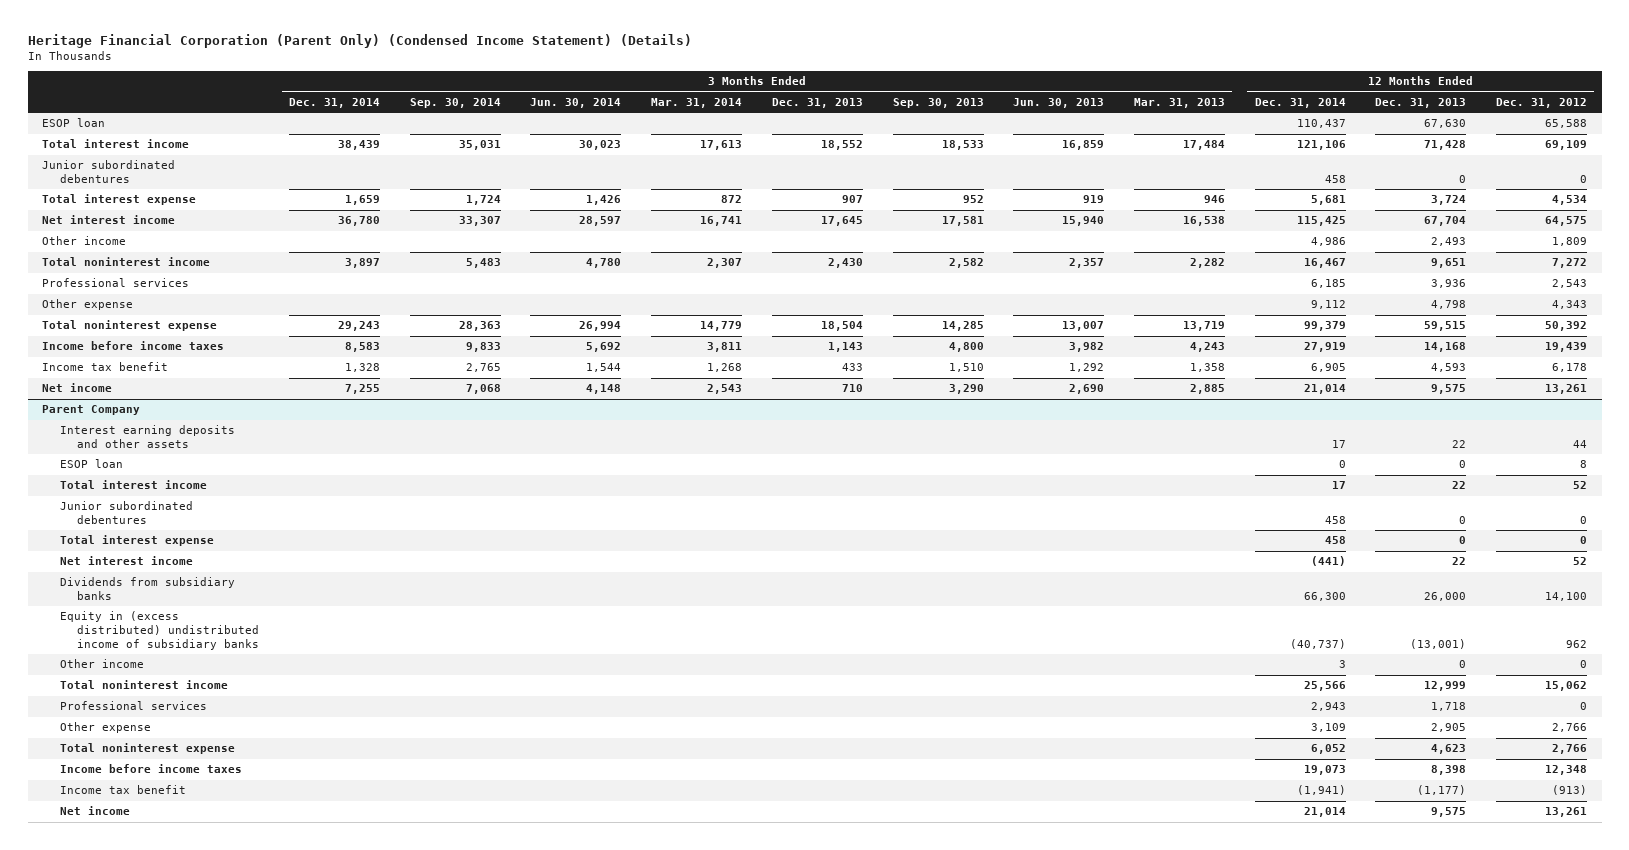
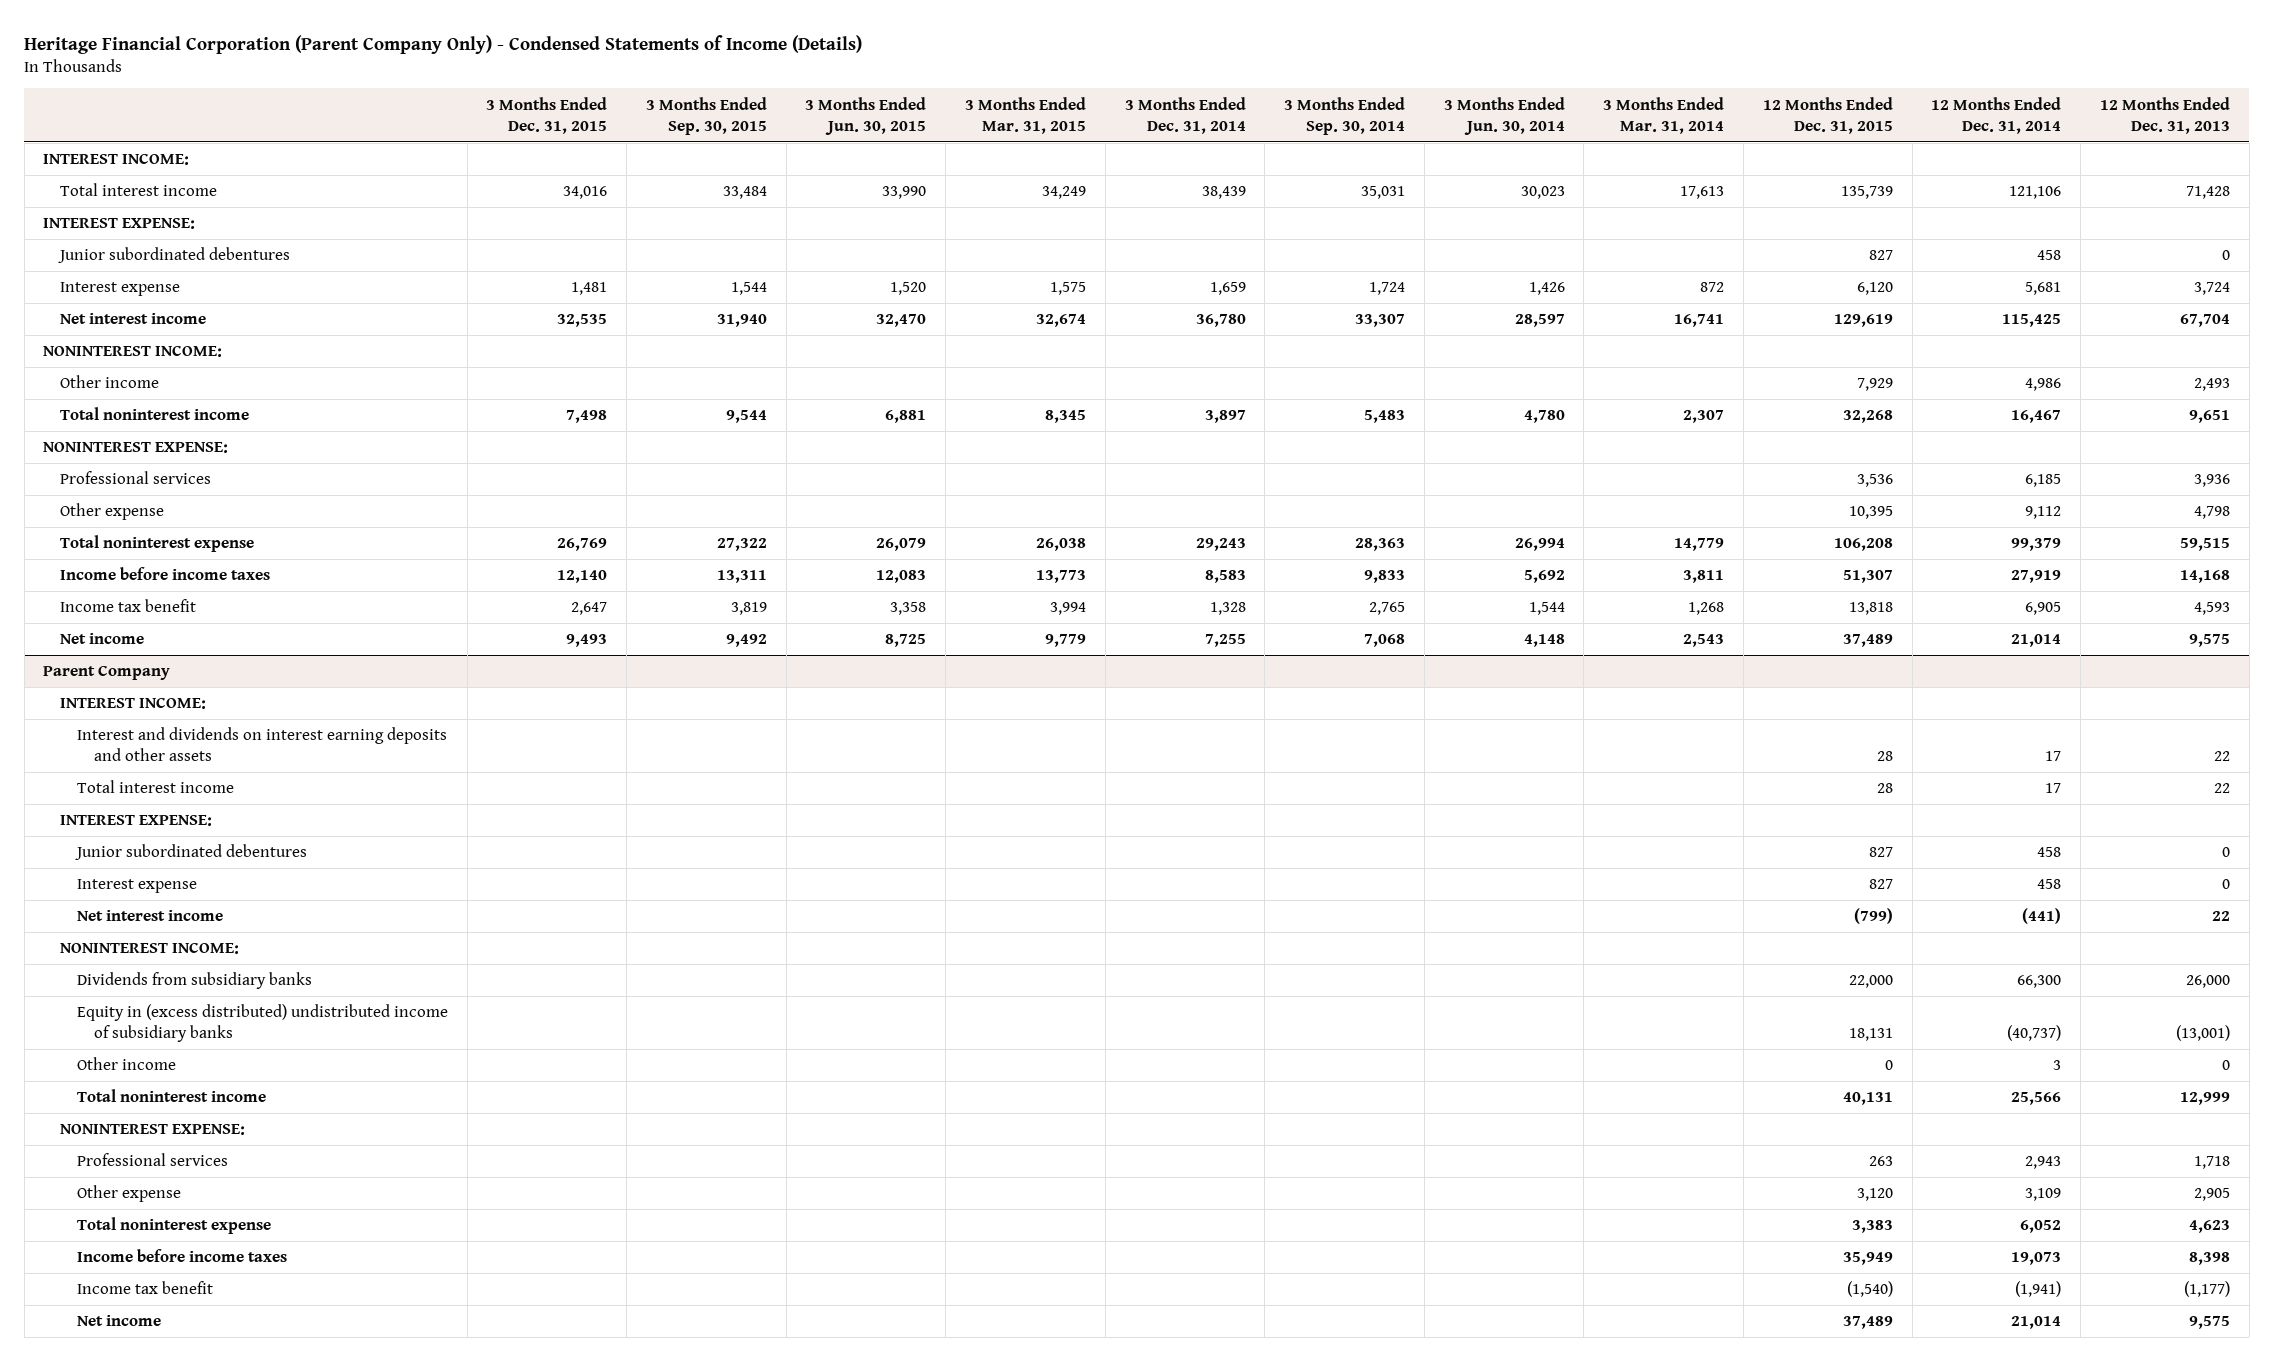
[27,33,692,48] Heritage Financial Corporation (Parent Only) (Condensed Income Statement) (Details) -> [24,34,863,54] Heritage Financial Corporation (Parent Company Only) - Condensed Statements of Income (Details)
[771,97,863,108] Dec. 31, 2013 -> none
[892,97,984,108] Sep. 30, 2013 -> none
[1013,97,1105,108] Jun. 30, 2013 -> none
[1133,97,1225,108] Mar. 31, 2013 -> none
[1495,97,1587,108] Dec. 31, 2012 -> none
none -> [486,96,608,134] 3 Months Ended Dec. 31, 2015
none -> [645,96,767,135] 3 Months Ended Sep. 30, 2015
none -> [805,96,927,135] 3 Months Ended Jun. 30, 2015
none -> [965,96,1087,134] 3 Months Ended Mar. 31, 2015
none -> [1762,96,1893,134] 12 Months Ended Dec. 31, 2015
[42,118,106,128] ESOP loan -> none
none -> [43,153,190,166] INTEREST INCOME:
none -> [43,218,196,230] INTEREST EXPENSE:
[42,194,197,206] Total interest expense -> [60,282,181,297] Interest expense
none -> [43,345,223,358] NONINTEREST INCOME:
none -> [43,442,229,454] NONINTEREST EXPENSE:
[59,459,123,469] ESOP loan -> none
none -> [60,697,207,710] INTEREST INCOME:
[59,425,235,449] Interest earning deposits and other assets -> [76,727,447,762] Interest and dividends on interest earning deposits and other assets
none -> [60,815,213,827] INTEREST EXPENSE:
[59,535,214,547] Total interest expense -> [76,879,197,894] Interest expense
none -> [60,942,240,955] NONINTEREST INCOME:
none -> [60,1124,246,1136] NONINTEREST EXPENSE:

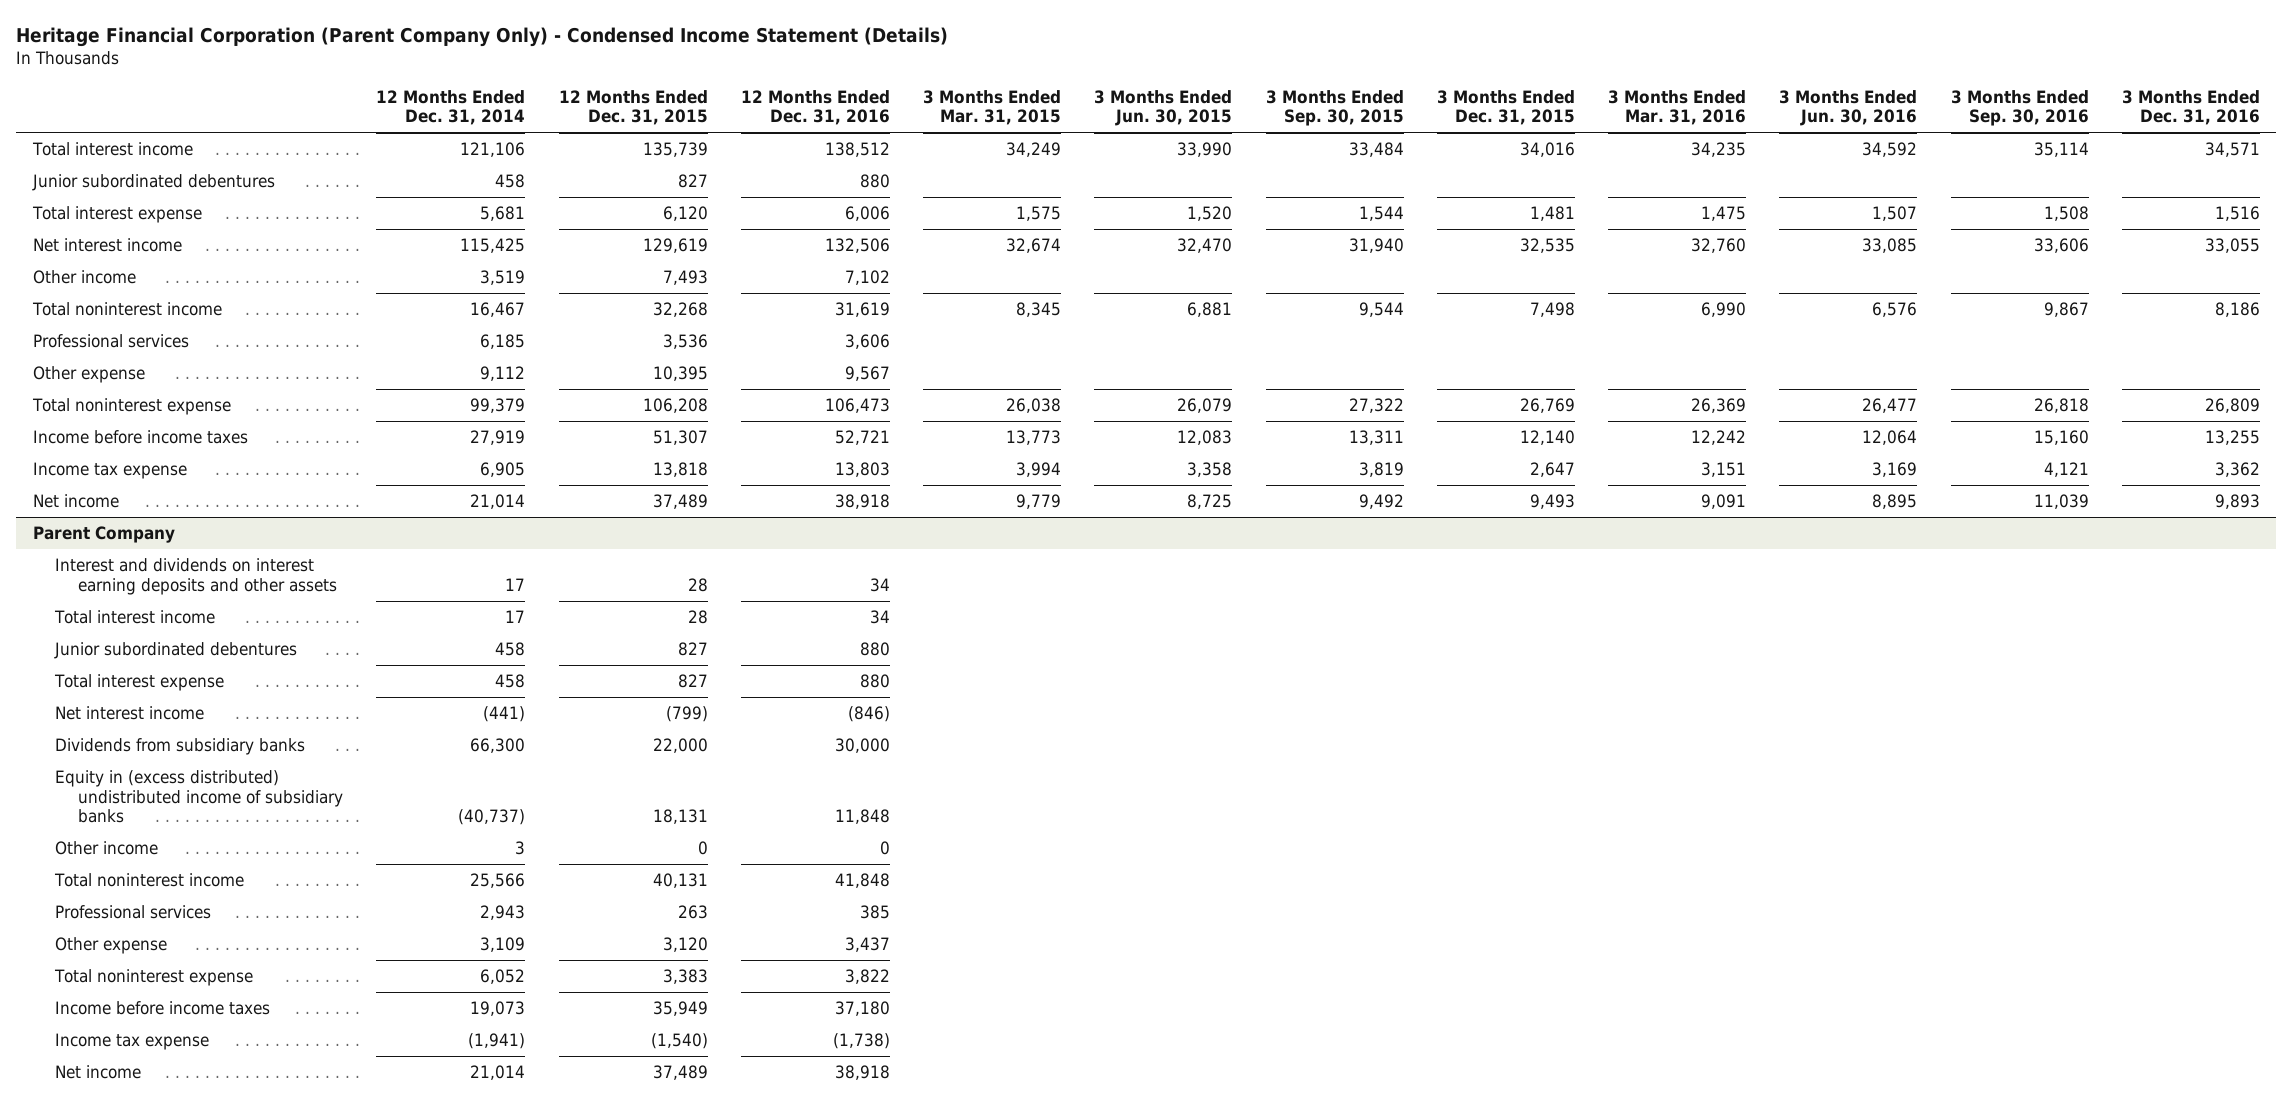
[24,34,863,54] Heritage Financial Corporation (Parent Company Only) - Condensed Statements of Income (Details) -> [15,26,948,47] Heritage Financial Corporation (Parent Company Only) - Condensed Income Statement (Details)
[1124,96,1246,134] 3 Months Ended Dec. 31, 2014 -> none
[1284,96,1406,135] 3 Months Ended Sep. 30, 2014 -> none
[1443,96,1565,135] 3 Months Ended Jun. 30, 2014 -> none
[1603,96,1725,134] 3 Months Ended Mar. 31, 2014 -> none
[2099,96,2230,134] 12 Months Ended Dec. 31, 2013 -> none
none -> [740,89,890,126] 12 Months Ended Dec. 31, 2016
none -> [1608,89,1747,126] 3 Months Ended Mar. 31, 2016
none -> [1779,89,1918,127] 3 Months Ended Jun. 30, 2016
none -> [1950,89,2089,127] 3 Months Ended Sep. 30, 2016
none -> [2121,89,2260,126] 3 Months Ended Dec. 31, 2016
[43,153,190,166] INTEREST INCOME: -> none
[43,218,196,230] INTEREST EXPENSE: -> none
[60,282,181,297] Interest expense -> [31,206,202,224] Total interest expense
[43,345,223,358] NONINTEREST INCOME: -> none
[1856,378,1893,392] 7,929 -> [662,270,708,286] 7,493
[2025,378,2062,392] 4,986 -> [480,270,526,286] 3,519
[43,442,229,454] NONINTEREST EXPENSE: -> none
[60,599,197,613] Income tax benefit -> [32,462,187,480] Income tax expense
[60,697,207,710] INTEREST INCOME: -> none
[60,815,213,827] INTEREST EXPENSE: -> none
[76,879,197,894] Interest expense -> [54,674,225,692] Total interest expense
[60,942,240,955] NONINTEREST INCOME: -> none
[60,1124,246,1136] NONINTEREST EXPENSE: -> none
[76,1281,213,1295] Income tax benefit -> [55,1033,210,1051] Income tax expense

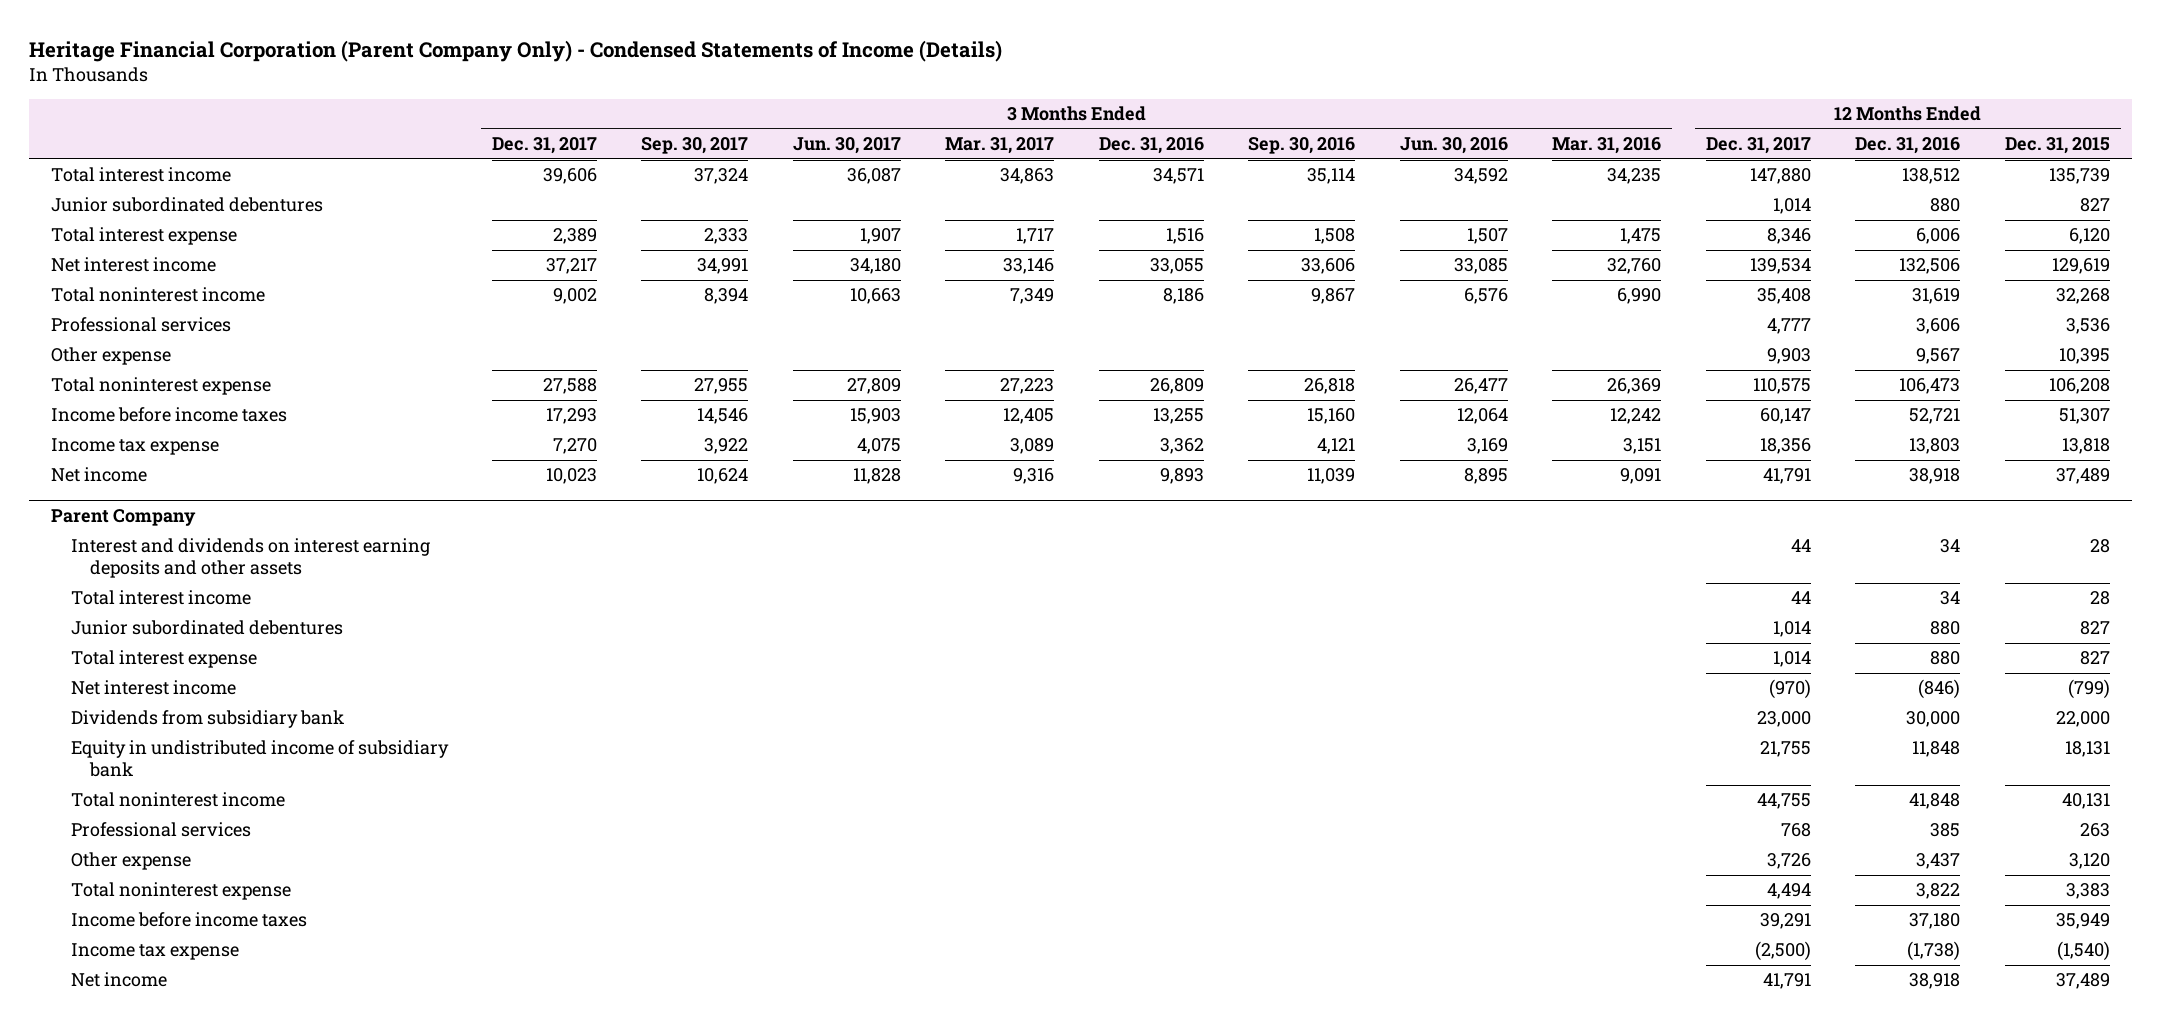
[15,26,948,47] Heritage Financial Corporation (Parent Company Only) - Condensed Income Statement (Details) -> [29,39,1003,62] Heritage Financial Corporation (Parent Company Only) - Condensed Statements of Income (Details)
[376,89,526,126] 12 Months Ended Dec. 31, 2014 -> none
[923,89,1062,126] 3 Months Ended Mar. 31, 2015 -> none
[1094,89,1233,127] 3 Months Ended Jun. 30, 2015 -> none
[1265,89,1404,127] 3 Months Ended Sep. 30, 2015 -> none
[1436,89,1575,126] 3 Months Ended Dec. 31, 2015 -> none
none -> [491,137,597,155] Dec. 31, 2017
none -> [641,137,749,155] Sep. 30, 2017
none -> [792,137,901,155] Jun. 30, 2017
none -> [945,137,1055,155] Mar. 31, 2017
none -> [1705,137,1811,155] Dec. 31, 2017
[32,270,136,285] Other income -> none
[55,841,159,856] Other income -> none
[55,738,306,756] Dividends from subsidiary banks -> [70,710,344,729] Dividends from subsidiary bank
[55,770,344,824] Equity in (excess distributed) undistributed income of subsidiary banks -> [70,740,449,778] Equity in undistributed income of subsidiary bank

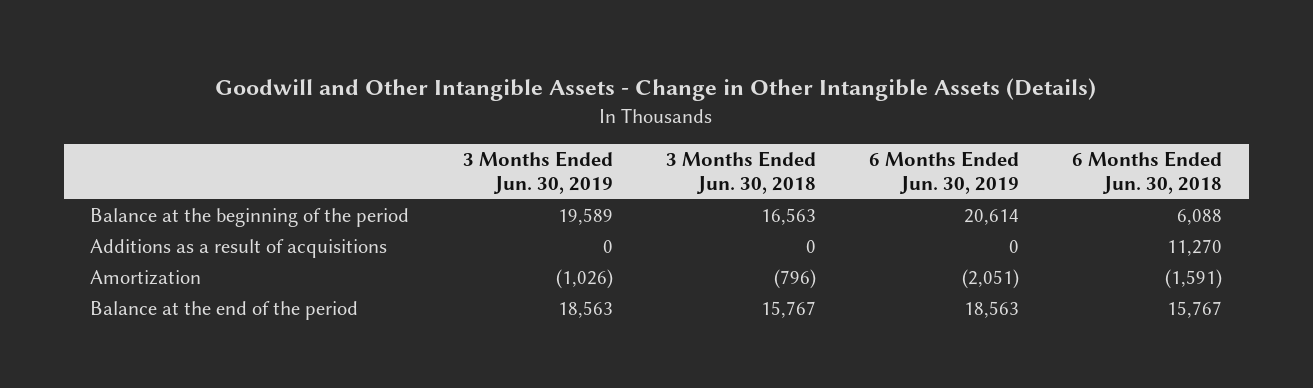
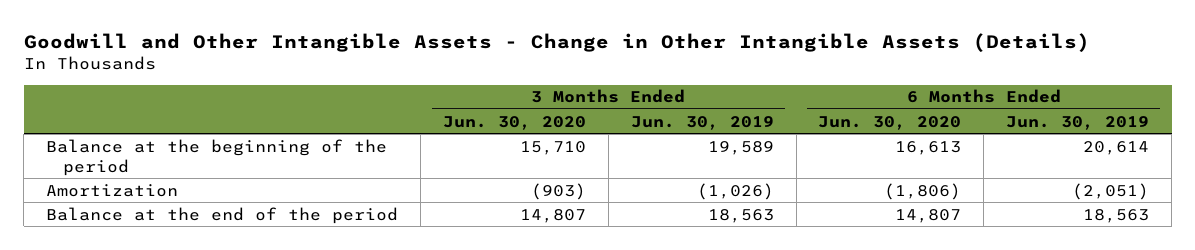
[665,150,816,194] 3 Months Ended Jun. 30, 2018 -> none
[1072,150,1223,194] 6 Months Ended Jun. 30, 2018 -> none
none -> [442,115,586,130] Jun. 30, 2020
none -> [818,115,962,130] Jun. 30, 2020
[90,239,388,259] Additions as a result of acquisitions -> none

